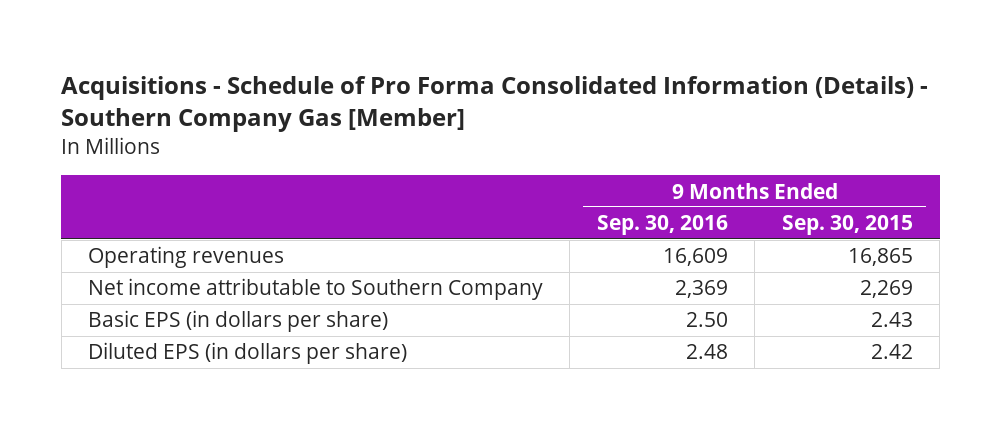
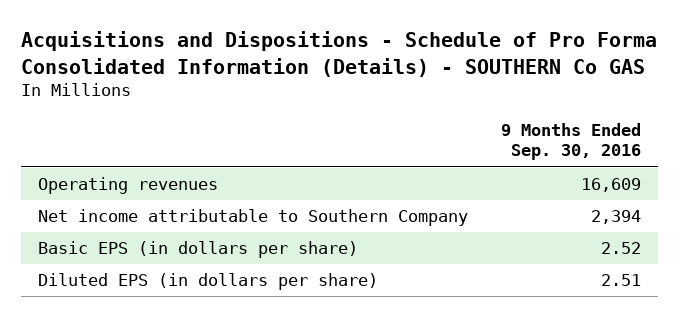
[61,75,929,133] Acquisitions - Schedule of Pro Forma Consolidated Information (Details) - Southern Company Gas [Member] -> [21,31,658,77] Acquisitions and Dispositions - Schedule of Pro Forma Consolidated Information (Details) - SOUTHERN Co GAS
[781,215,913,236] Sep. 30, 2015 -> none
[674,280,728,299] 2,369 -> [591,210,642,225] 2,394
[685,312,728,328] 2.50 -> [601,242,642,255] 2.52
[685,344,728,360] 2.48 -> [601,274,642,287] 2.51

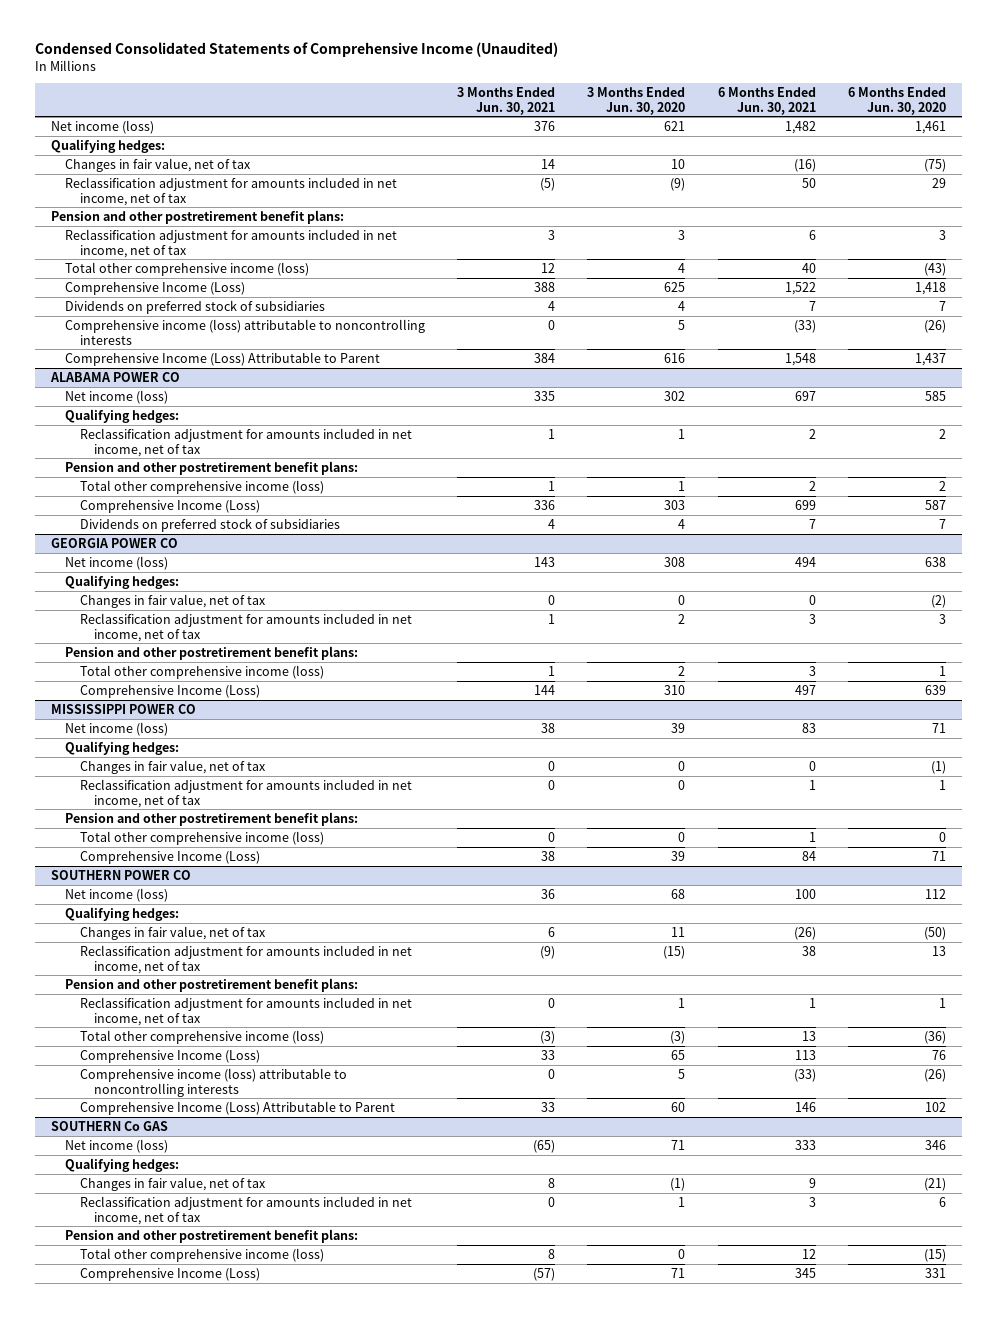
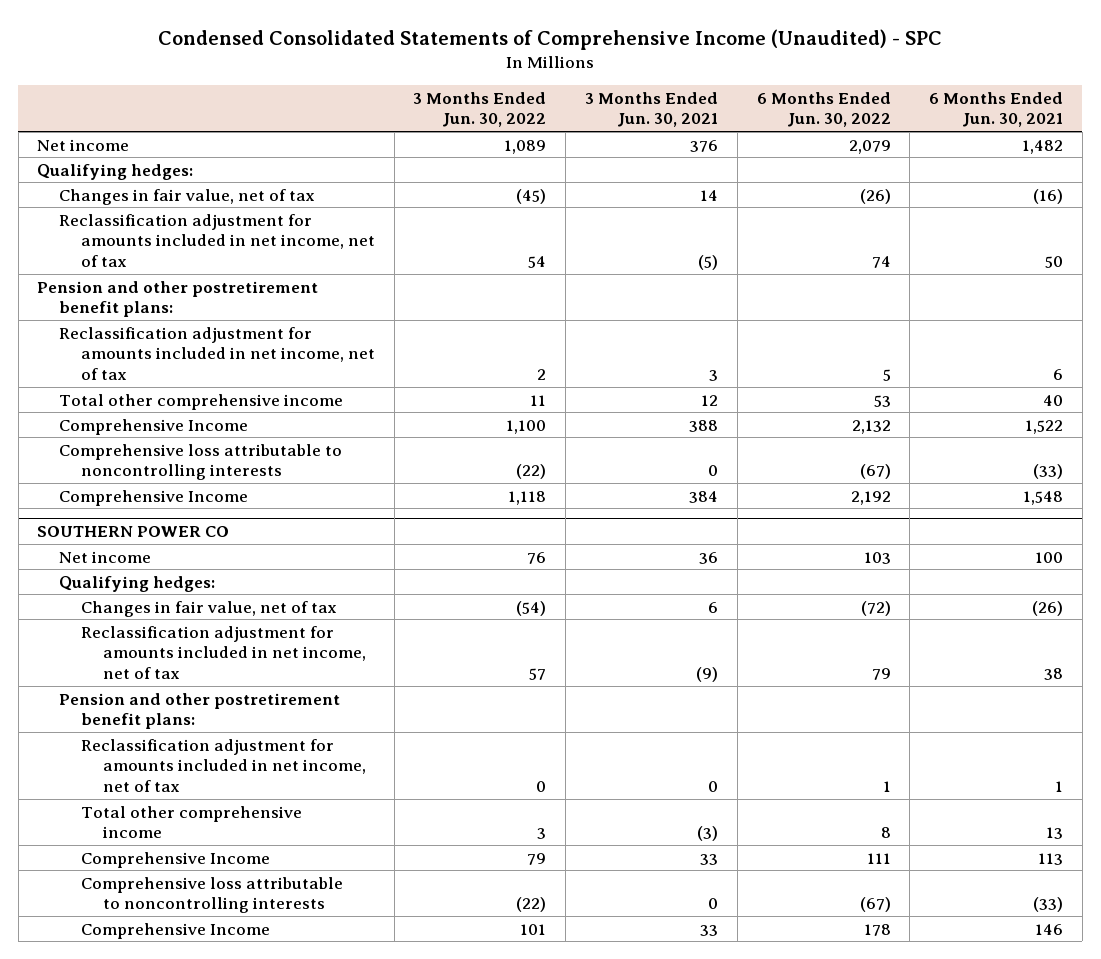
[34,42,558,58] Condensed Consolidated Statements of Comprehensive Income (Unaudited) -> [158,28,943,50] Condensed Consolidated Statements of Comprehensive Income (Unaudited) - SPC
[587,86,686,115] 3 Months Ended Jun. 30, 2020 -> none
[847,86,946,115] 6 Months Ended Jun. 30, 2020 -> none
none -> [413,91,547,128] 3 Months Ended Jun. 30, 2022
none -> [756,91,891,128] 6 Months Ended Jun. 30, 2022
[50,119,154,134] Net income (loss) -> [37,138,130,151] Net income
[65,299,326,314] Dividends on preferred stock of subsidiaries -> none
[49,371,180,382] ALABAMA POWER CO -> none
[65,389,169,404] Net income (loss) -> none
[65,408,180,423] Qualifying hedges: -> none
[79,427,412,457] Reclassification adjustment for amounts included in net income, net of tax -> none
[65,460,359,475] Pension and other postretirement benefit plans: -> none
[79,479,324,494] Total other comprehensive income (loss) -> none
[79,499,260,513] Comprehensive Income (Loss) -> none
[79,517,340,532] Dividends on preferred stock of subsidiaries -> none
[50,537,178,548] GEORGIA POWER CO -> none
[65,555,169,570] Net income (loss) -> none
[65,574,180,589] Qualifying hedges: -> none
[79,593,266,608] Changes in fair value, net of tax -> none
[79,612,412,642] Reclassification adjustment for amounts included in net income, net of tax -> none
[65,645,359,660] Pension and other postretirement benefit plans: -> none
[79,664,324,679] Total other comprehensive income (loss) -> none
[79,684,260,698] Comprehensive Income (Loss) -> none
[50,703,196,714] MISSISSIPPI POWER CO -> none
[65,721,169,736] Net income (loss) -> none
[65,740,180,755] Qualifying hedges: -> none
[79,759,266,774] Changes in fair value, net of tax -> none
[79,778,412,808] Reclassification adjustment for amounts included in net income, net of tax -> none
[65,811,359,826] Pension and other postretirement benefit plans: -> none
[79,830,324,845] Total other comprehensive income (loss) -> none
[79,850,260,864] Comprehensive Income (Loss) -> none
[65,261,310,276] Total other comprehensive income (loss) -> [59,393,344,410] Total other comprehensive income
[65,281,246,295] Comprehensive Income (Loss) -> [59,418,249,435] Comprehensive Income
[65,318,426,345] Comprehensive income (loss) attributable to noncontrolling interests -> [59,443,343,481] Comprehensive loss attributable to noncontrolling interests
[65,351,381,366] Comprehensive Income (Loss) Attributable to Parent -> [59,489,249,506] Comprehensive Income
[65,887,169,902] Net income (loss) -> [59,550,152,563] Net income
[50,1120,168,1131] SOUTHERN Co GAS -> none
[65,1138,169,1153] Net income (loss) -> none
[65,1157,180,1172] Qualifying hedges: -> none
[79,1176,266,1191] Changes in fair value, net of tax -> none
[79,1195,412,1225] Reclassification adjustment for amounts included in net income, net of tax -> none
[65,1228,359,1243] Pension and other postretirement benefit plans: -> none
[79,1247,324,1262] Total other comprehensive income (loss) -> none
[79,1267,260,1281] Comprehensive Income (Loss) -> none
[79,1029,324,1044] Total other comprehensive income (loss) -> [80,805,302,839] Total other comprehensive income
[79,1049,260,1063] Comprehensive Income (Loss) -> [80,851,270,868] Comprehensive Income
[79,1067,347,1097] Comprehensive income (loss) attributable to noncontrolling interests -> [80,876,343,914] Comprehensive loss attributable to noncontrolling interests
[79,1100,395,1115] Comprehensive Income (Loss) Attributable to Parent -> [80,922,270,939] Comprehensive Income

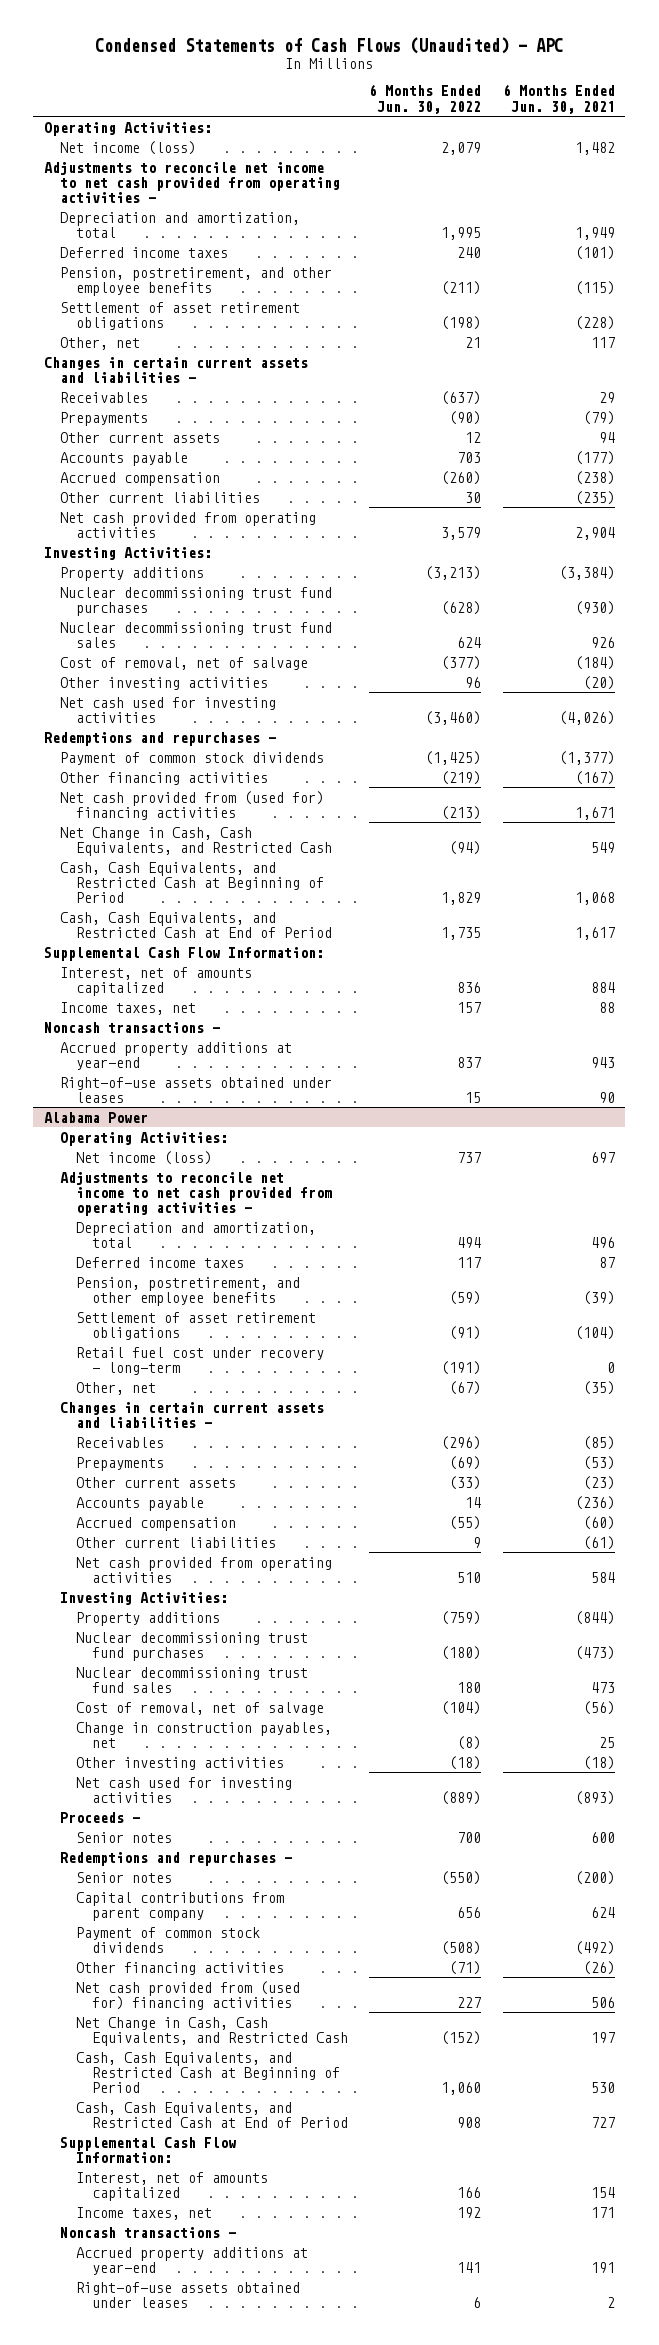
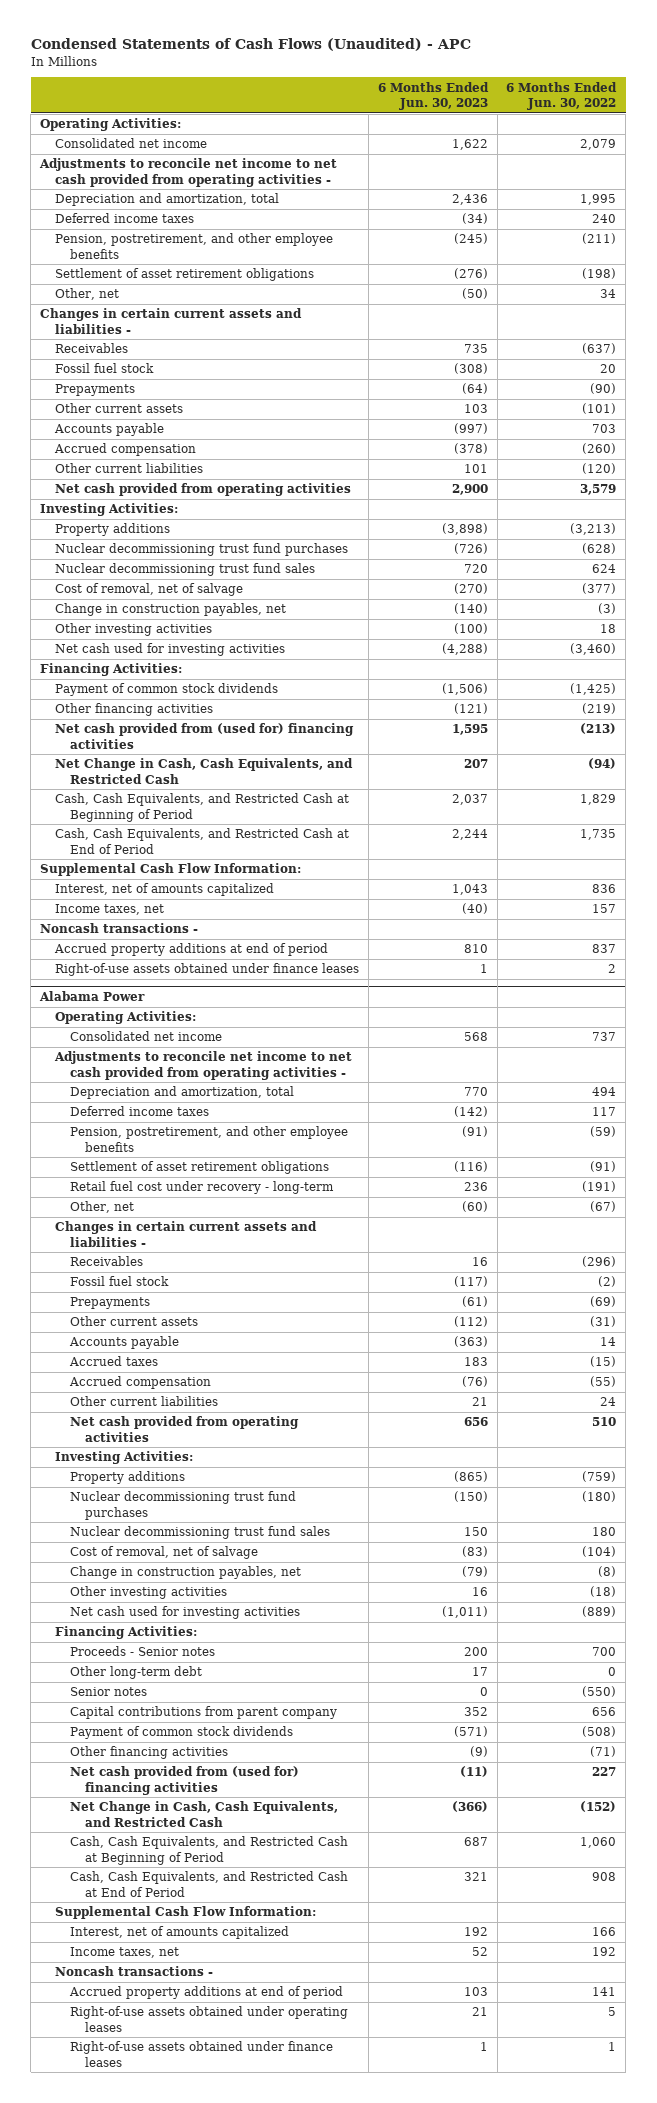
[502,84,615,114] 6 Months Ended Jun. 30, 2021 -> none
none -> [377,81,489,110] 6 Months Ended Jun. 30, 2023
[59,140,196,155] Net income (loss) -> [55,138,208,149] Consolidated net income
[465,336,482,348] 21 -> [600,289,617,299] 34
none -> [55,363,155,374] Fossil fuel stock
[465,431,482,443] 12 -> [582,403,617,415] (101)
[465,491,482,503] 30 -> [582,463,617,475] (120)
none -> [55,603,287,617] Change in construction payables, net
[465,676,482,688] 96 -> [600,624,617,634] 18
[44,731,277,746] Redemptions and repurchases - -> none
none -> [40,663,183,677] Financing Activities:
[59,1041,292,1070] Accrued property additions at year-end -> [54,943,329,957] Accrued property additions at end of period
[59,1076,332,1103] Right-of-use assets obtained under leases -> [55,963,360,977] Right-of-use assets obtained under finance leases
[465,1091,482,1103] 15 -> [608,964,617,974] 2
[75,1150,212,1165] Net income (loss) -> [70,1031,223,1042] Consolidated net income
none -> [70,1276,170,1287] Fossil fuel stock
[449,1475,482,1490] (33) -> [590,1316,617,1328] (31)
none -> [69,1356,159,1367] Accrued taxes
[473,1536,482,1548] 9 -> [600,1397,617,1407] 24
[59,1811,140,1823] Proceeds - -> none
[59,1851,292,1866] Redemptions and repurchases - -> none
none -> [55,1626,198,1640] Financing Activities:
[75,1831,172,1843] Senior notes -> [70,1646,216,1657] Proceeds - Senior notes
none -> [70,1666,203,1680] Other long-term debt
[75,2246,308,2275] Accrued property additions at year-end -> [69,1986,344,2000] Accrued property additions at end of period
[75,2281,300,2308] Right-of-use assets obtained under leases -> [70,2006,349,2032] Right-of-use assets obtained under operating leases
[473,2296,482,2308] 6 -> [608,2007,617,2017] 5
none -> [70,2041,334,2067] Right-of-use assets obtained under finance leases

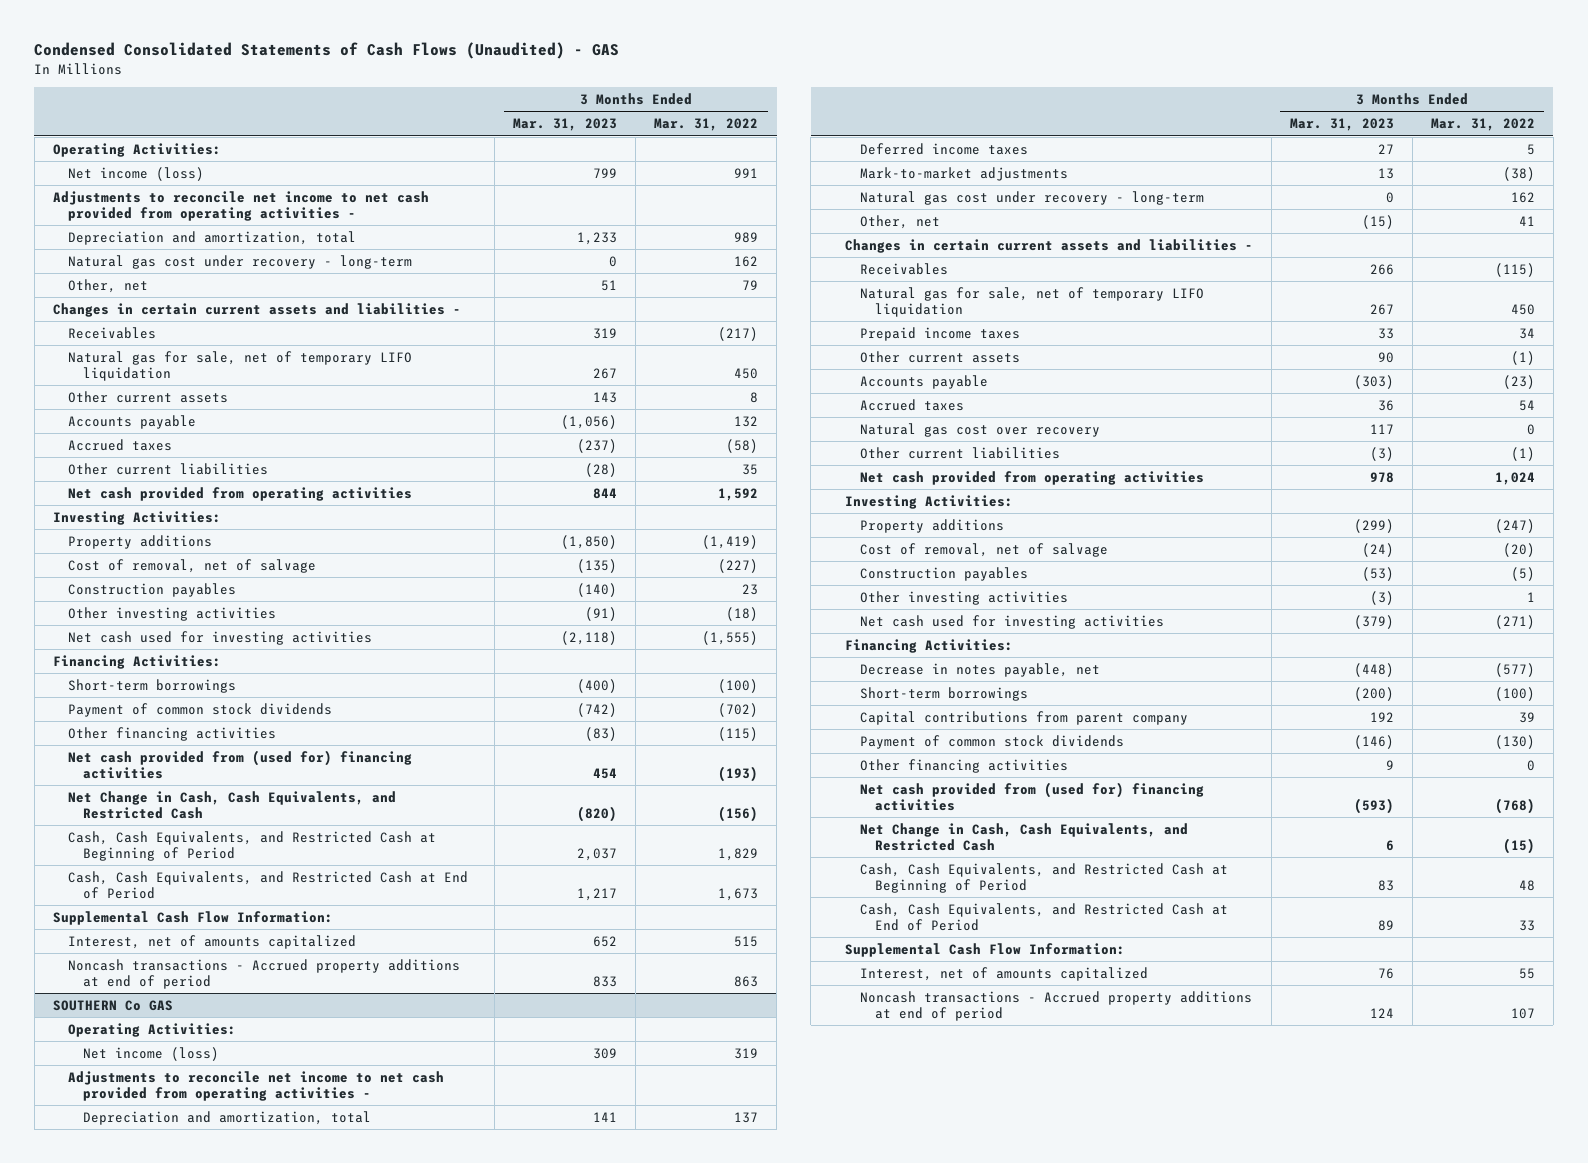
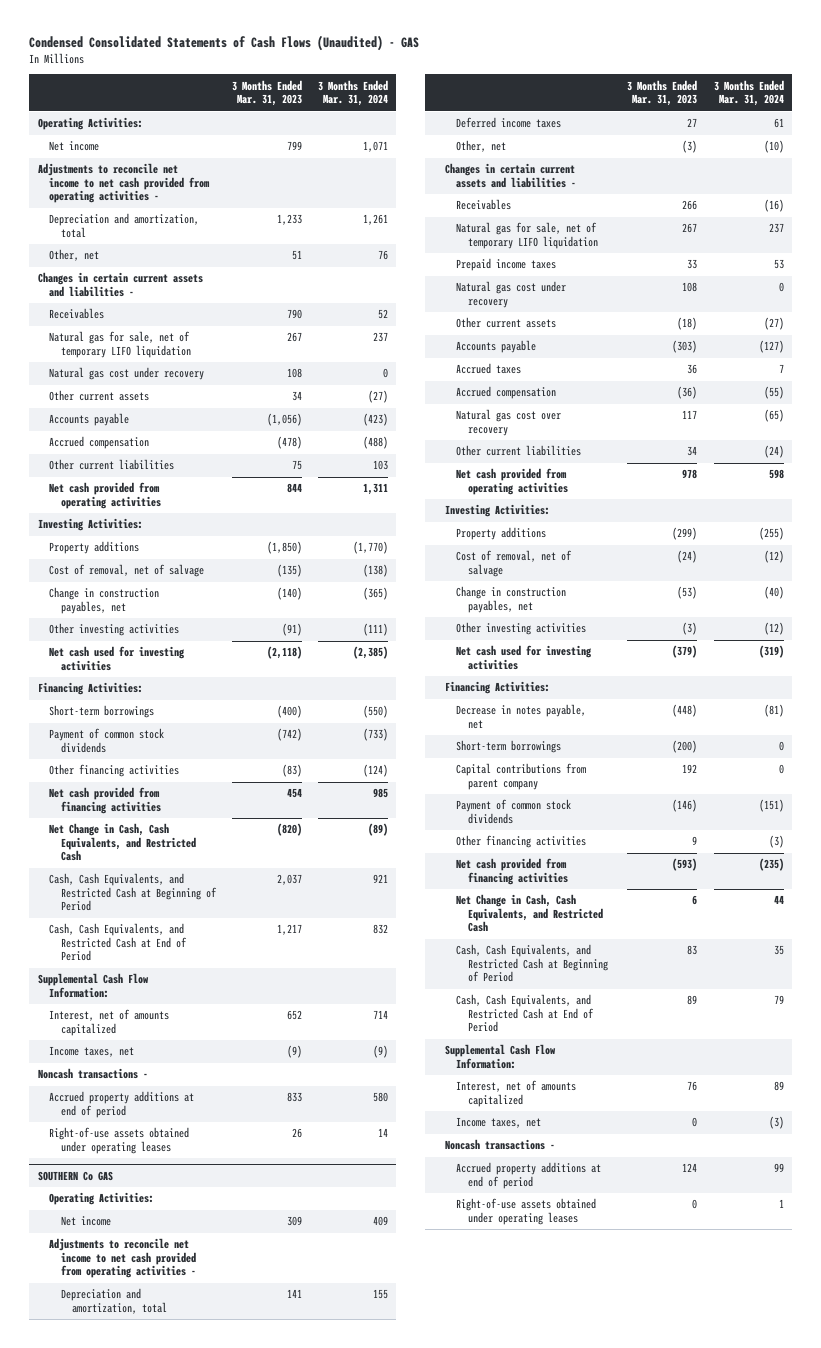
[654,118,759,132] Mar. 31, 2022 -> none
none -> [318,79,389,107] 3 Months Ended Mar. 31, 2024
[68,166,205,181] Net income (loss) -> [49,141,100,152] Net income
[68,254,413,269] Natural gas cost under recovery - long-term -> none
[593,327,618,339] 319 -> [286,309,302,320] 790
none -> [49,367,205,381] Natural gas cost under recovery
[593,391,618,403] 143 -> [291,391,302,402] 34
[68,438,173,451] Accrued taxes -> none
none -> [49,436,150,450] Accrued compensation
[585,462,618,477] (28) -> [291,460,302,471] 75
[68,582,237,597] Construction payables -> [49,587,160,614] Change in construction payables, net
[68,749,413,779] Net cash provided from (used for) financing activities -> [49,787,161,814] Net cash provided from financing activities
none -> [49,1046,135,1058] Income taxes, net
none -> [37,1068,148,1080] Noncash transactions -
[68,958,461,989] Noncash transactions - Accrued property additions at end of period -> [49,1091,195,1118] Accrued property additions at end of period
none -> [49,1127,190,1154] Right-of-use assets obtained under operating leases
[83,1046,220,1061] Net income (loss) -> [60,1216,111,1227] Net income
[859,166,1068,181] Mark-to-market adjustments -> none
[859,190,1204,205] Natural gas cost under recovery - long-term -> none
[1361,214,1394,229] (15) -> [682,140,698,154] (3)
none -> [456,281,567,308] Natural gas cost under recovery
[1377,351,1394,363] 90 -> [677,317,698,331] (18)
none -> [456,386,557,400] Accrued compensation
[1369,446,1394,461] (3) -> [687,446,698,457] 34
[859,566,1028,581] Construction payables -> [456,586,567,613] Change in construction payables, net
[859,781,1204,811] Net cash provided from (used for) financing activities -> [456,858,568,885] Net cash provided from financing activities
none -> [456,1117,542,1129] Income taxes, net
none -> [444,1139,555,1151] Noncash transactions -
[859,990,1252,1021] Noncash transactions - Accrued property additions at end of period -> [456,1162,602,1189] Accrued property additions at end of period
none -> [456,1198,597,1225] Right-of-use assets obtained under operating leases

